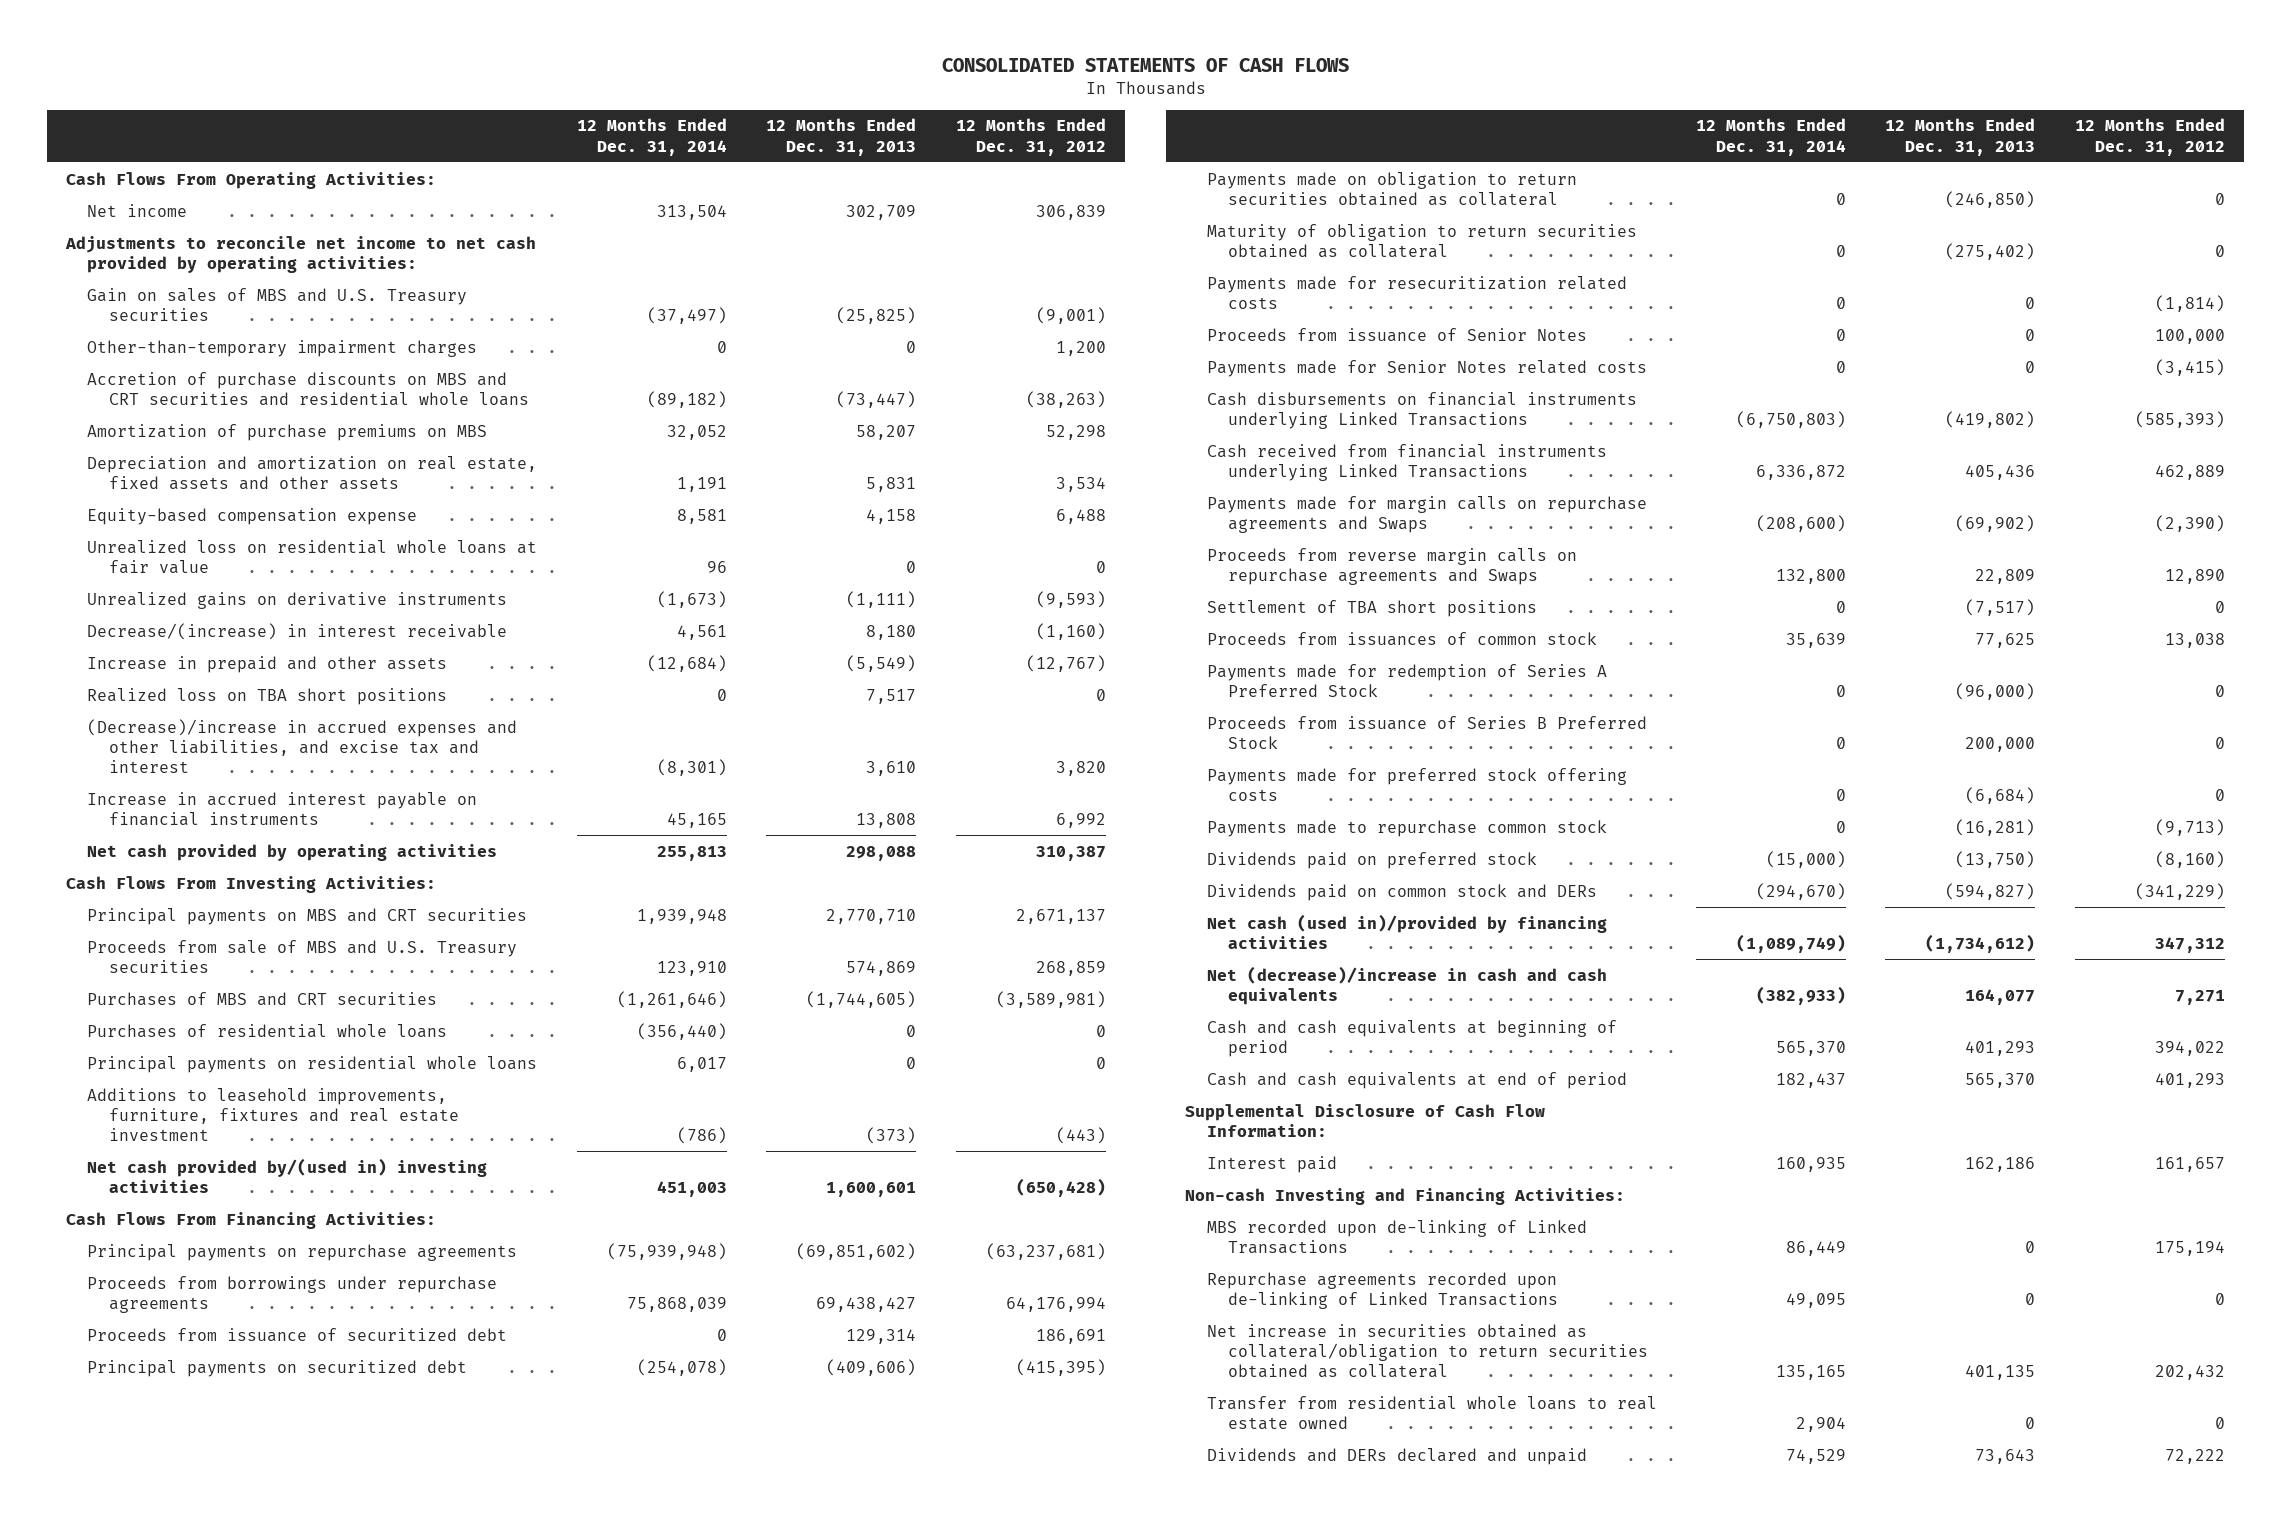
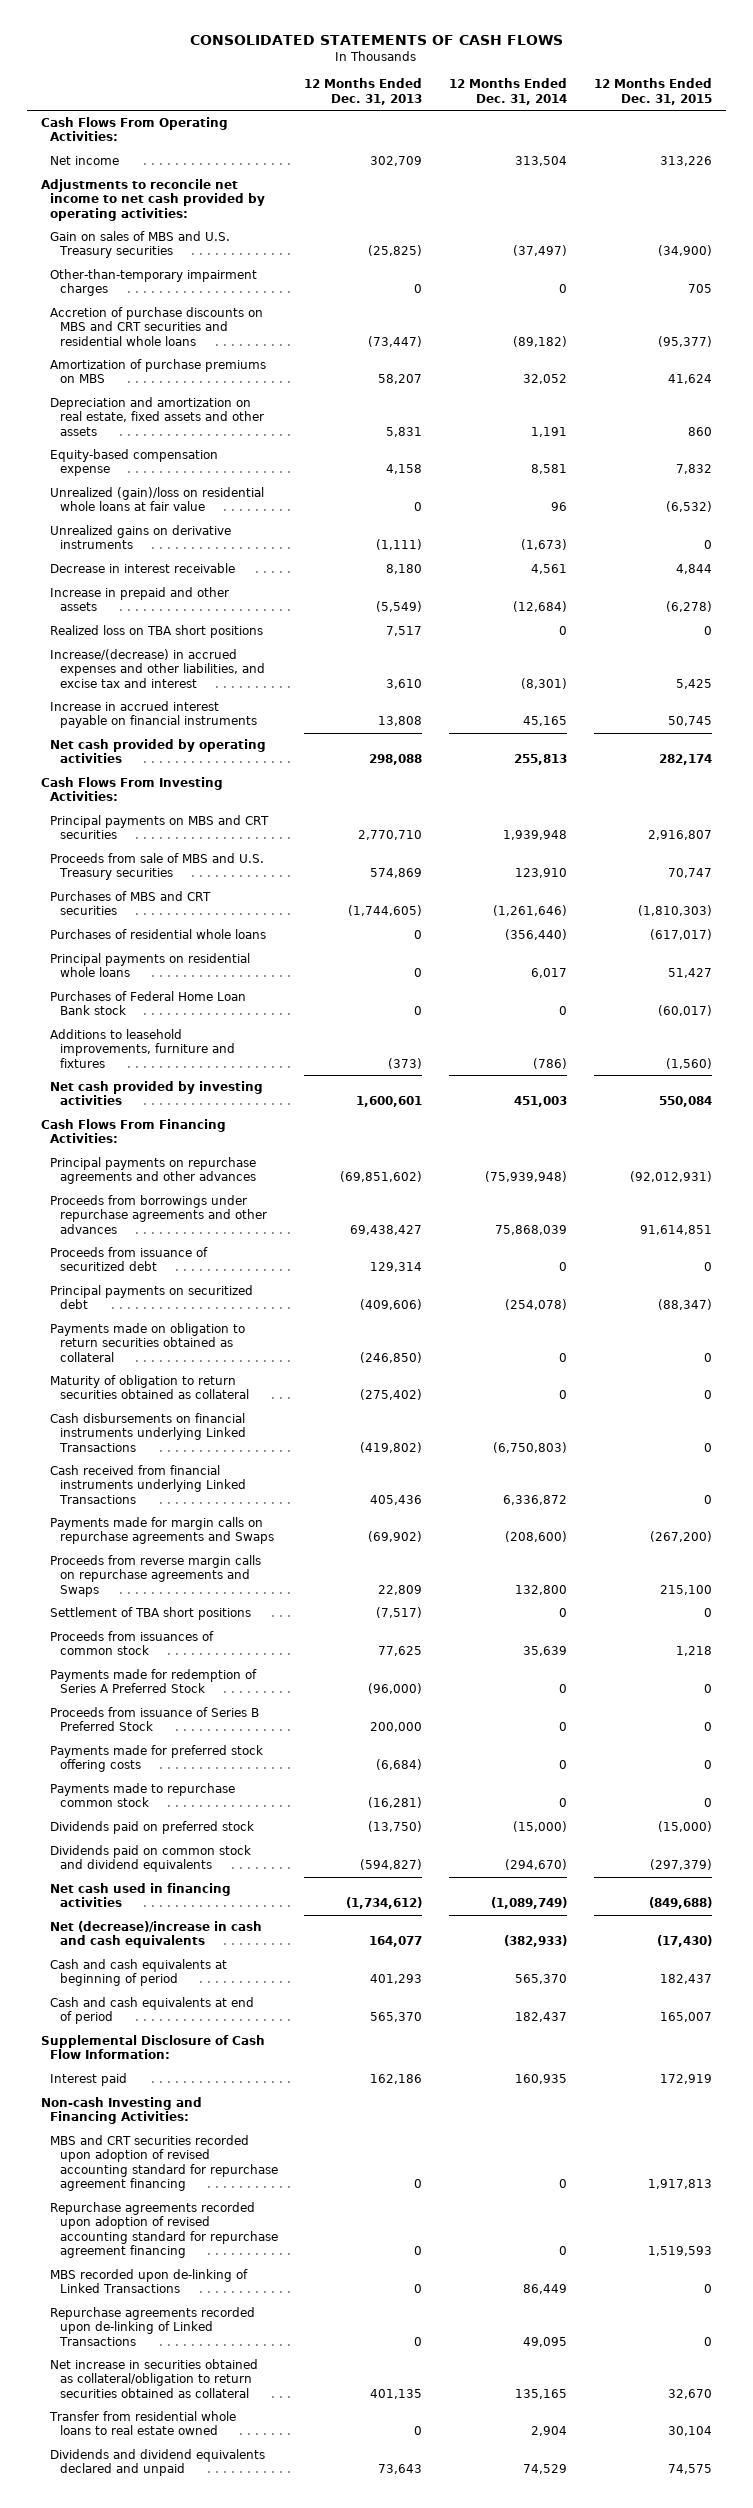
[955,118,1106,156] 12 Months Ended Dec. 31, 2012 -> none
none -> [594,78,713,105] 12 Months Ended Dec. 31, 2015
[87,539,538,574] Unrealized loss on residential whole loans at fair value -> [50,486,265,512] Unrealized (gain)/loss on residential whole loans at fair value
[87,622,508,640] Decrease/(increase) in interest receivable -> [50,562,236,573] Decrease in interest receivable
[87,718,518,773] (Decrease)/increase in accrued expenses and other liabilities, and excise tax and interest -> [50,648,265,688] Increase/(decrease) in accrued expenses and other liabilities, and excise tax and interest
none -> [50,990,247,1016] Purchases of Federal Home Loan Bank stock
[87,1087,459,1141] Additions to leasehold improvements, furniture, fixtures and real estate investment -> [50,1028,235,1068] Additions to leasehold improvements, furniture and fixtures
[87,1157,488,1193] Net cash provided by/(used in) investing activities -> [50,1080,264,1106] Net cash provided by investing activities
[87,1243,518,1261] Principal payments on repurchase agreements -> [50,1156,257,1185] Principal payments on repurchase agreements and other advances
[87,1275,498,1313] Proceeds from borrowings under repurchase agreements -> [50,1194,267,1234] Proceeds from borrowings under repurchase agreements and other advances
[1206,275,1627,309] Payments made for resecuritization related costs -> none
[1206,327,1587,342] Proceeds from issuance of Senior Notes -> none
[1206,359,1647,377] Payments made for Senior Notes related costs -> none
[1206,883,1597,901] Dividends paid on common stock and DERs -> [50,1844,252,1873] Dividends paid on common stock and dividend equivalents
[1206,913,1607,949] Net cash (used in)/provided by financing activities -> [50,1882,232,1908] Net cash used in financing activities
none -> [50,2134,278,2192] MBS and CRT securities recorded upon adoption of revised accounting standard for repurchase agreement financing
none -> [50,2201,278,2259] Repurchase agreements recorded upon adoption of revised accounting standard for repurchase agreement financing
[1206,1447,1587,1465] Dividends and DERs declared and unpaid -> [50,2448,266,2477] Dividends and dividend equivalents declared and unpaid

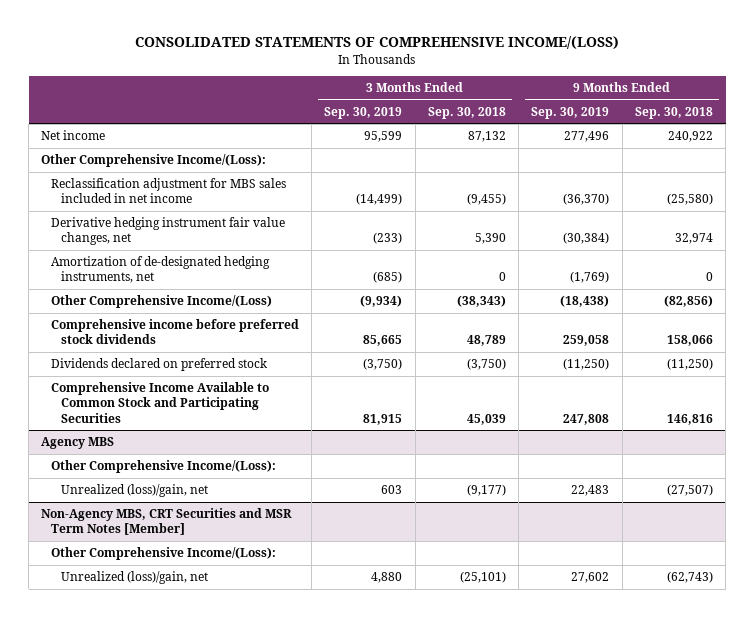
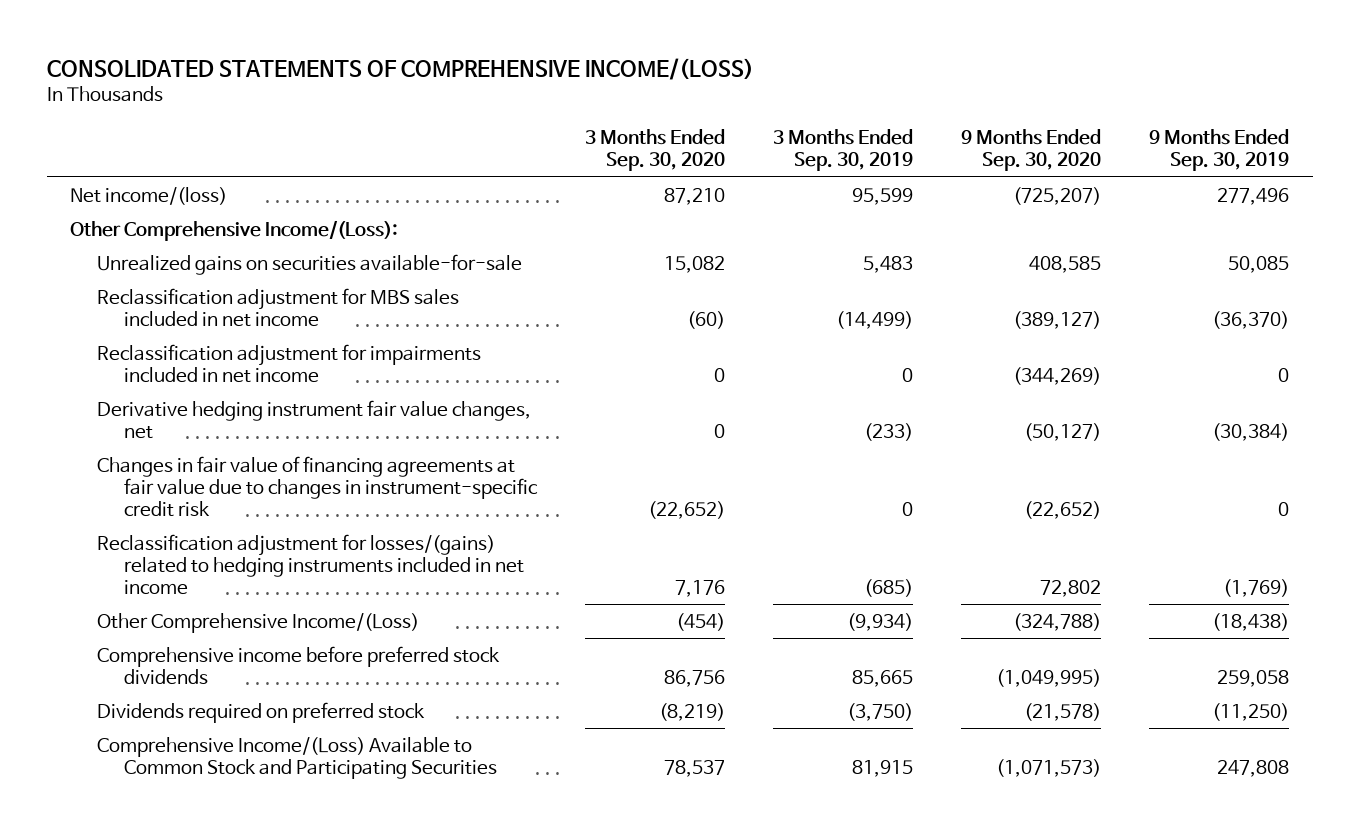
[427,106,506,119] Sep. 30, 2018 -> none
[634,106,713,119] Sep. 30, 2018 -> none
none -> [585,129,726,172] 3 Months Ended Sep. 30, 2020
none -> [961,129,1102,172] 9 Months Ended Sep. 30, 2020
[41,130,106,141] Net income -> [70,186,228,205] Net income/(loss)
none -> [97,253,523,275] Unrealized gains on securities available-for-sale
none -> [97,343,482,383] Reclassification adjustment for impairments included in net income
none -> [97,455,539,518] Changes in fair value of financing agreements at fair value due to changes in instrument-specific credit risk
[50,256,270,284] Amortization of de-designated hedging instruments, net -> [97,533,525,596] Reclassification adjustment for losses/(gains) related to hedging instruments included in net income
[41,437,115,450] Agency MBS -> none
[50,460,276,474] Other Comprehensive Income/(Loss): -> none
[60,484,208,498] Unrealized (loss)/gain, net -> none
[41,508,293,536] Non-Agency MBS, CRT Securities and MSR Term Notes [Member] -> none
[50,547,276,561] Other Comprehensive Income/(Loss): -> none
[60,571,208,585] Unrealized (loss)/gain, net -> none
[50,358,268,372] Dividends declared on preferred stock -> [97,701,426,723] Dividends required on preferred stock
[50,382,269,423] Comprehensive Income Available to Common Stock and Participating Securities -> [97,736,498,779] Comprehensive Income/(Loss) Available to Common Stock and Participating Securities

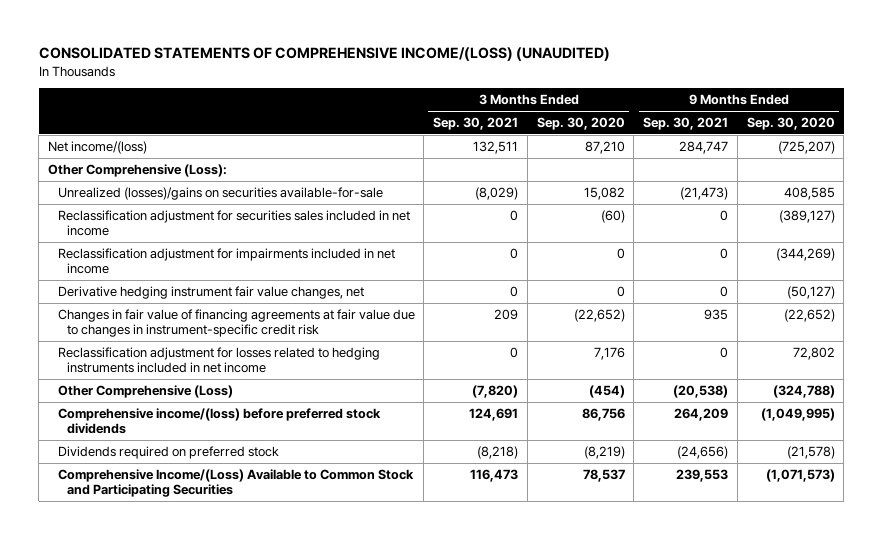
[46,57,754,80] CONSOLIDATED STATEMENTS OF COMPREHENSIVE INCOME/(LOSS) -> [38,47,610,62] CONSOLIDATED STATEMENTS OF COMPREHENSIVE INCOME/(LOSS) (UNAUDITED)
[773,129,914,172] 3 Months Ended Sep. 30, 2019 -> none
[1148,129,1289,172] 9 Months Ended Sep. 30, 2019 -> none
none -> [433,116,519,130] Sep. 30, 2021
none -> [643,116,729,130] Sep. 30, 2021
[70,219,399,241] Other Comprehensive Income/(Loss): -> [47,163,227,177] Other Comprehensive (Loss):
[97,253,523,275] Unrealized gains on securities available-for-sale -> [57,186,383,200] Unrealized (losses)/gains on securities available-for-sale
[97,287,460,327] Reclassification adjustment for MBS sales included in net income -> [57,209,410,236] Reclassification adjustment for securities sales included in net income
[97,533,525,596] Reclassification adjustment for losses/(gains) related to hedging instruments included in net income -> [57,346,380,373] Reclassification adjustment for losses related to hedging instruments included in net income
[97,612,420,633] Other Comprehensive Income/(Loss) -> [57,384,233,398] Other Comprehensive (Loss)
[97,645,501,685] Comprehensive income before preferred stock dividends -> [57,407,381,434] Comprehensive income/(loss) before preferred stock dividends

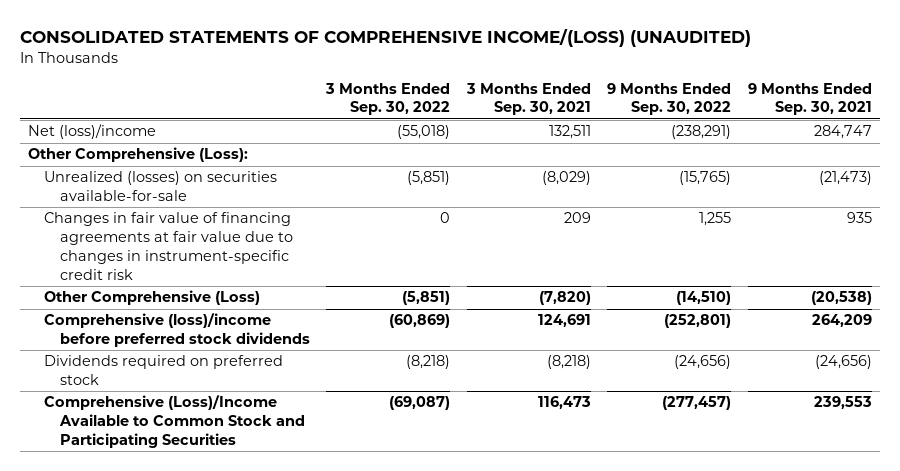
[536,116,625,130] Sep. 30, 2020 -> none
[746,116,835,130] Sep. 30, 2020 -> none
none -> [325,82,451,116] 3 Months Ended Sep. 30, 2022
none -> [607,82,732,116] 9 Months Ended Sep. 30, 2022
[47,140,147,154] Net income/(loss) -> [27,124,156,140] Net (loss)/income
[57,209,410,236] Reclassification adjustment for securities sales included in net income -> none
[57,247,395,274] Reclassification adjustment for impairments included in net income -> none
[57,285,364,299] Derivative hedging instrument fair value changes, net -> none
[57,186,383,200] Unrealized (losses)/gains on securities available-for-sale -> [44,171,278,202] Unrealized (losses) on securities available-for-sale
[57,346,380,373] Reclassification adjustment for losses related to hedging instruments included in net income -> none
[57,407,381,434] Comprehensive income/(loss) before preferred stock dividends -> [44,313,311,348] Comprehensive (loss)/income before preferred stock dividends
[57,468,414,497] Comprehensive Income/(Loss) Available to Common Stock and Participating Securities -> [44,395,306,448] Comprehensive (Loss)/Income Available to Common Stock and Participating Securities

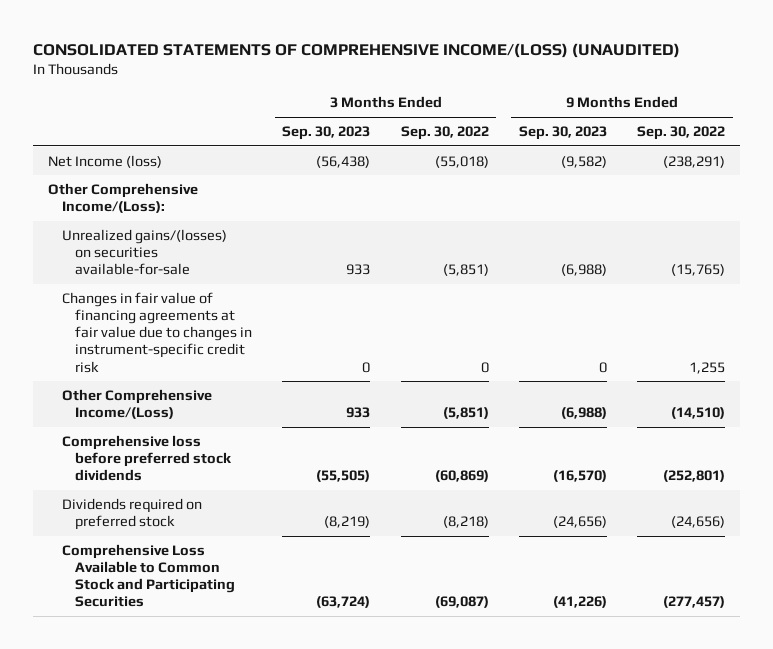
[465,82,591,116] 3 Months Ended Sep. 30, 2021 -> none
[747,82,872,116] 9 Months Ended Sep. 30, 2021 -> none
none -> [282,125,371,140] Sep. 30, 2023
none -> [518,125,607,140] Sep. 30, 2023
[27,124,156,140] Net (loss)/income -> [48,154,163,168] Net Income (loss)
[27,147,248,163] Other Comprehensive (Loss): -> [48,182,199,214] Other Comprehensive Income/(Loss):
[44,171,278,202] Unrealized (losses) on securities available-for-sale -> [61,228,227,276] Unrealized gains/(losses) on securities available-for-sale
[44,290,261,306] Other Comprehensive (Loss) -> [61,388,212,420] Other Comprehensive Income/(Loss)
[44,313,311,348] Comprehensive (loss)/income before preferred stock dividends -> [61,434,233,482] Comprehensive loss before preferred stock dividends
[44,395,306,448] Comprehensive (Loss)/Income Available to Common Stock and Participating Securities -> [61,543,236,608] Comprehensive Loss Available to Common Stock and Participating Securities

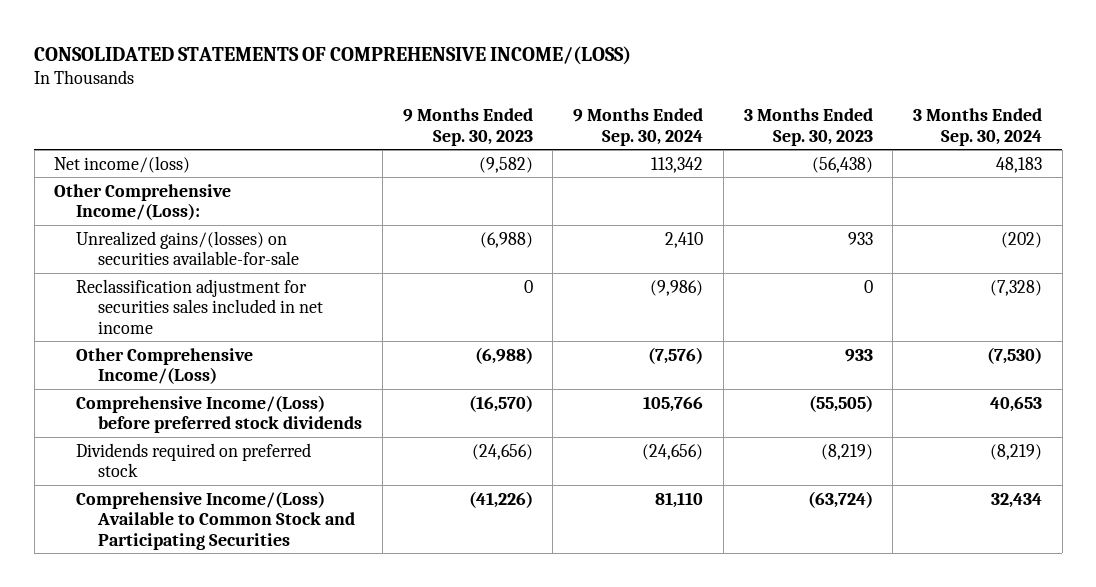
[32,43,680,59] CONSOLIDATED STATEMENTS OF COMPREHENSIVE INCOME/(LOSS) (UNAUDITED) -> [34,45,632,65] CONSOLIDATED STATEMENTS OF COMPREHENSIVE INCOME/(LOSS)
[400,125,489,140] Sep. 30, 2022 -> none
[637,125,726,140] Sep. 30, 2022 -> none
none -> [573,108,704,146] 9 Months Ended Sep. 30, 2024
none -> [912,108,1042,146] 3 Months Ended Sep. 30, 2024
[48,154,163,168] Net Income (loss) -> [54,155,191,173] Net income/(loss)
[61,291,253,373] Changes in fair value of financing agreements at fair value due to changes in instrument-specific credit risk -> none
none -> [76,278,324,334] Reclassification adjustment for securities sales included in net income
[61,434,233,482] Comprehensive loss before preferred stock dividends -> [76,394,363,434] Comprehensive Income/(Loss) before preferred stock dividends
[61,543,236,608] Comprehensive Loss Available to Common Stock and Participating Securities -> [76,490,356,550] Comprehensive Income/(Loss) Available to Common Stock and Participating Securities

